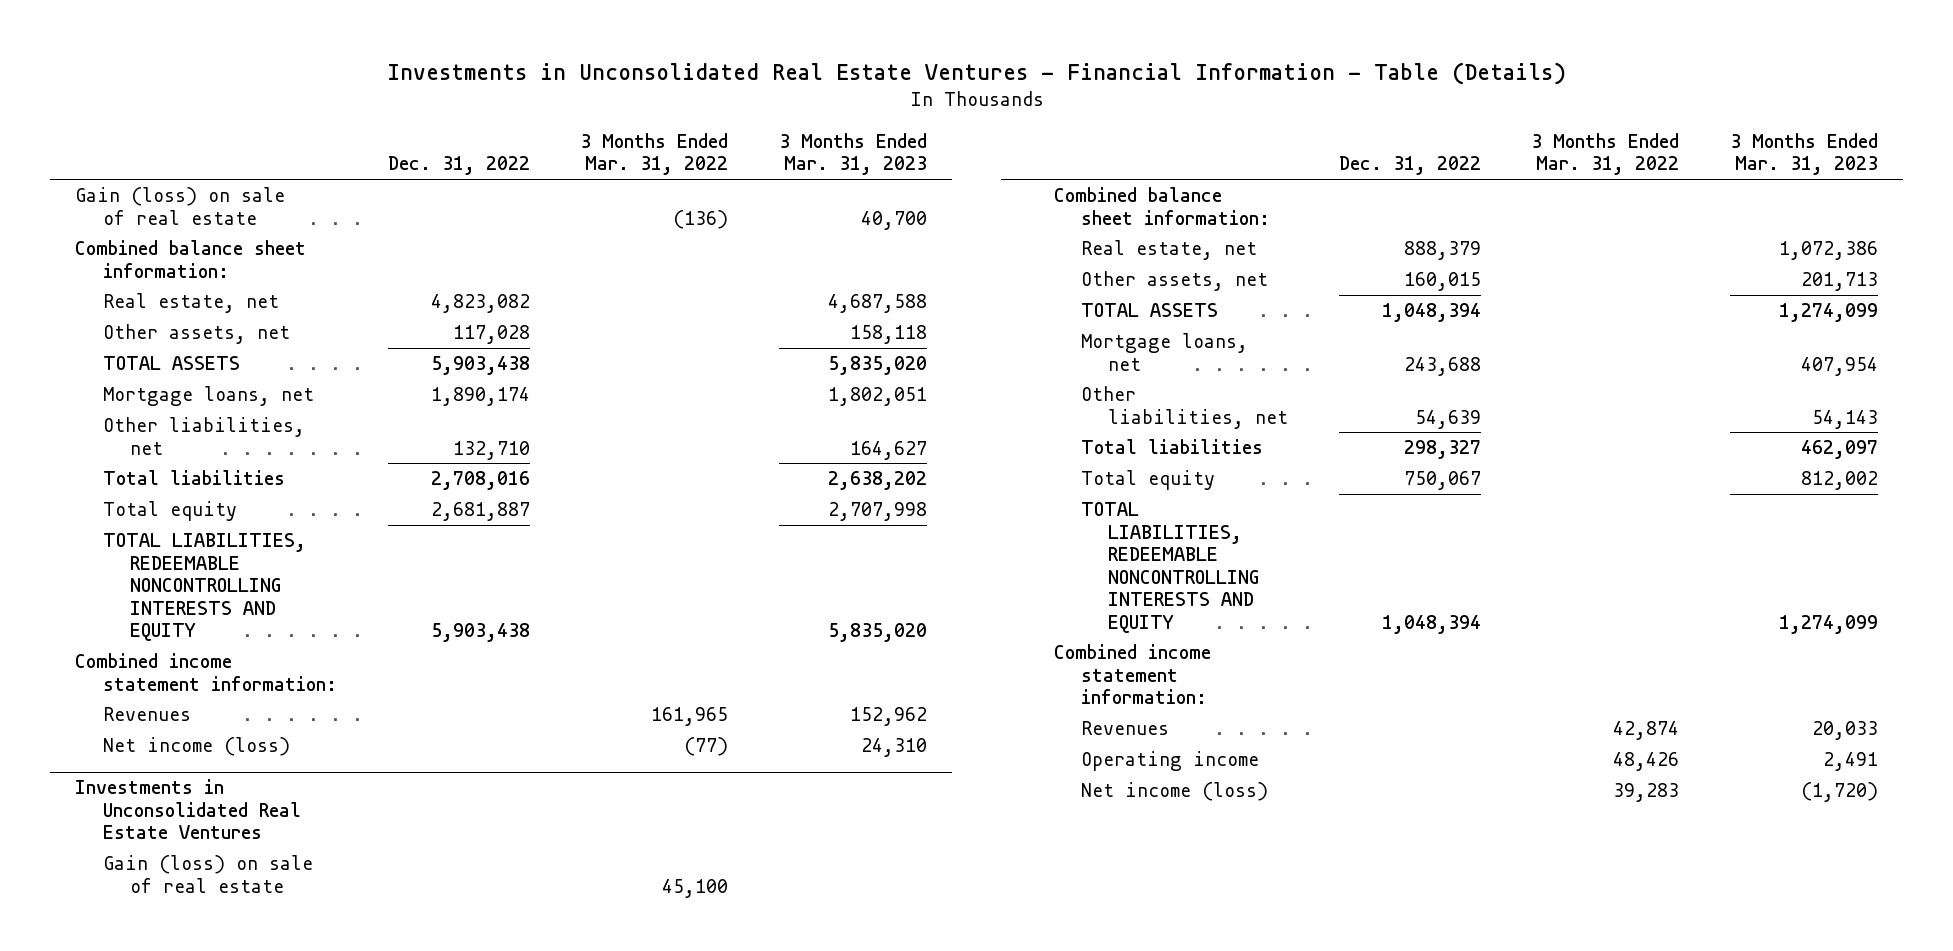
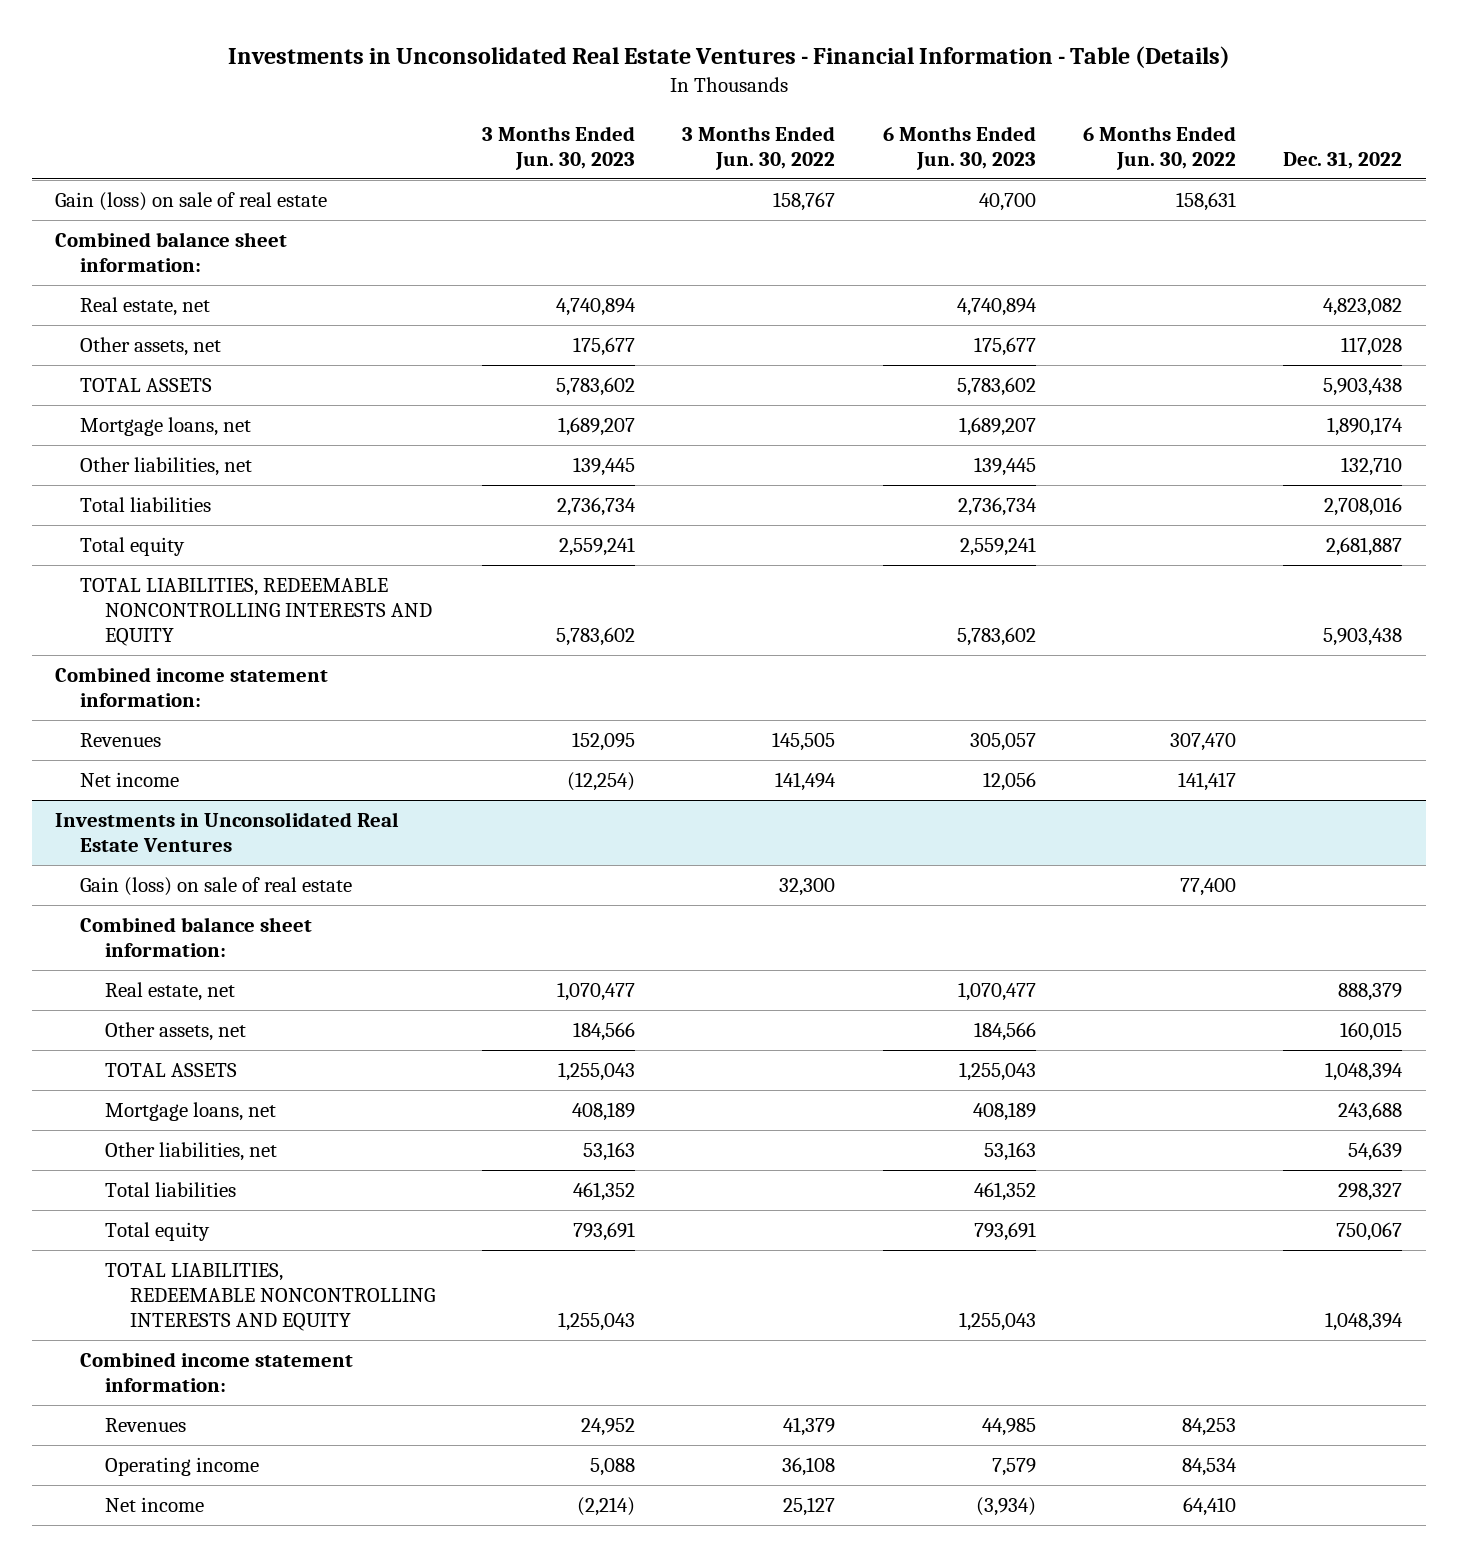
[580,132,729,176] 3 Months Ended Mar. 31, 2022 -> none
[779,132,928,176] 3 Months Ended Mar. 31, 2023 -> none
none -> [482,125,636,170] 3 Months Ended Jun. 30, 2023
none -> [682,125,836,170] 3 Months Ended Jun. 30, 2022
none -> [882,125,1036,170] 6 Months Ended Jun. 30, 2023
none -> [1082,125,1236,170] 6 Months Ended Jun. 30, 2022
[102,737,290,757] Net income (loss) -> [80,772,180,788] Net income
[1080,782,1268,802] Net income (loss) -> [105,1497,205,1513] Net income

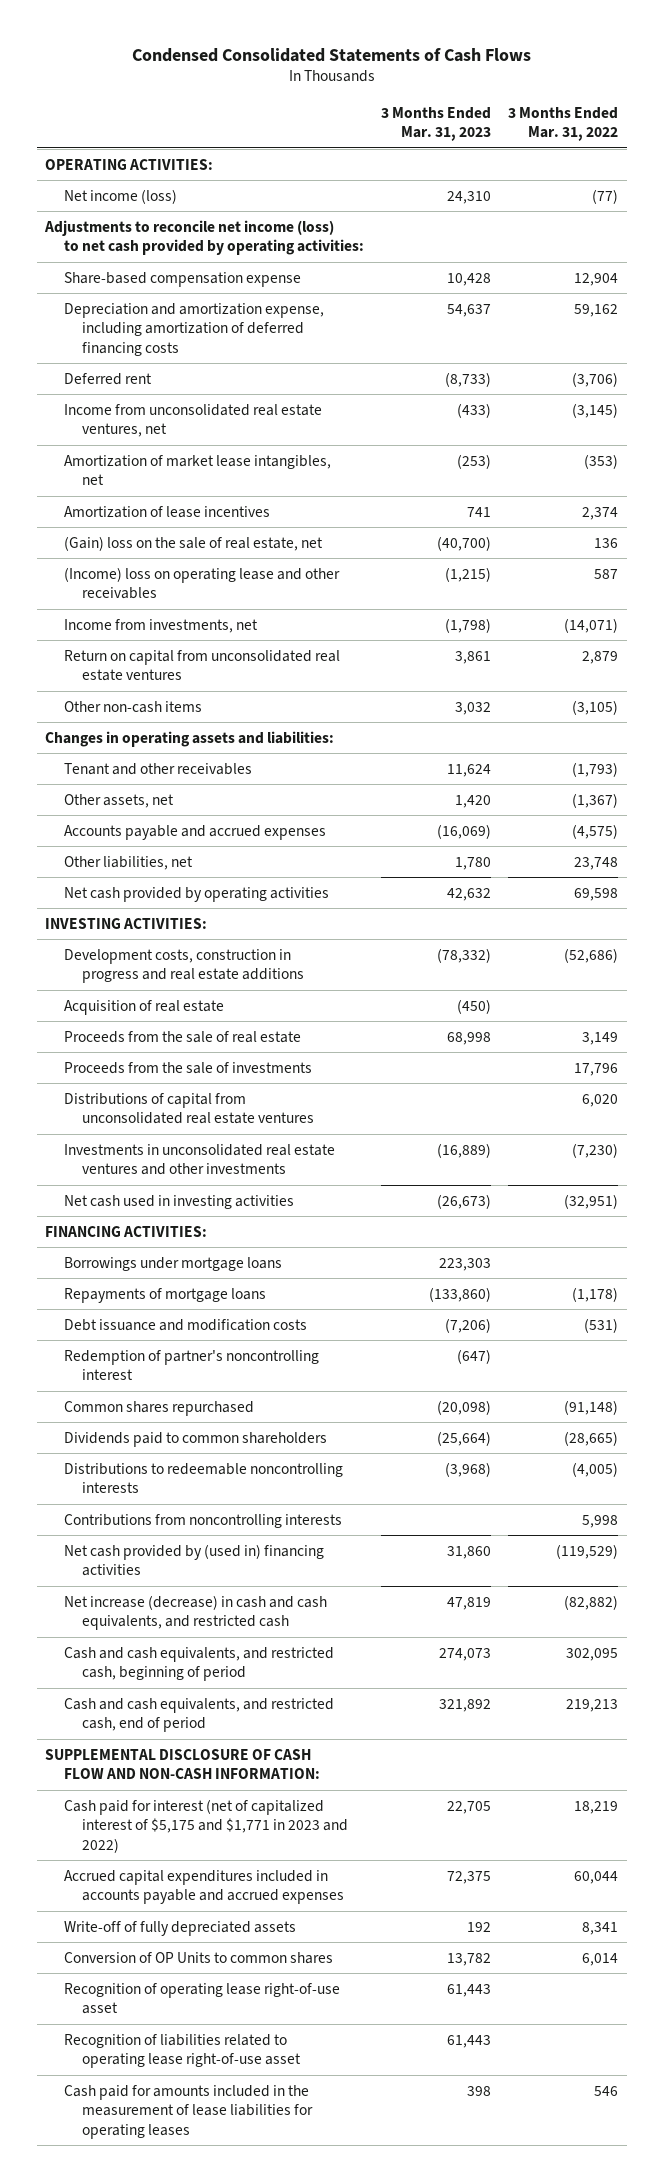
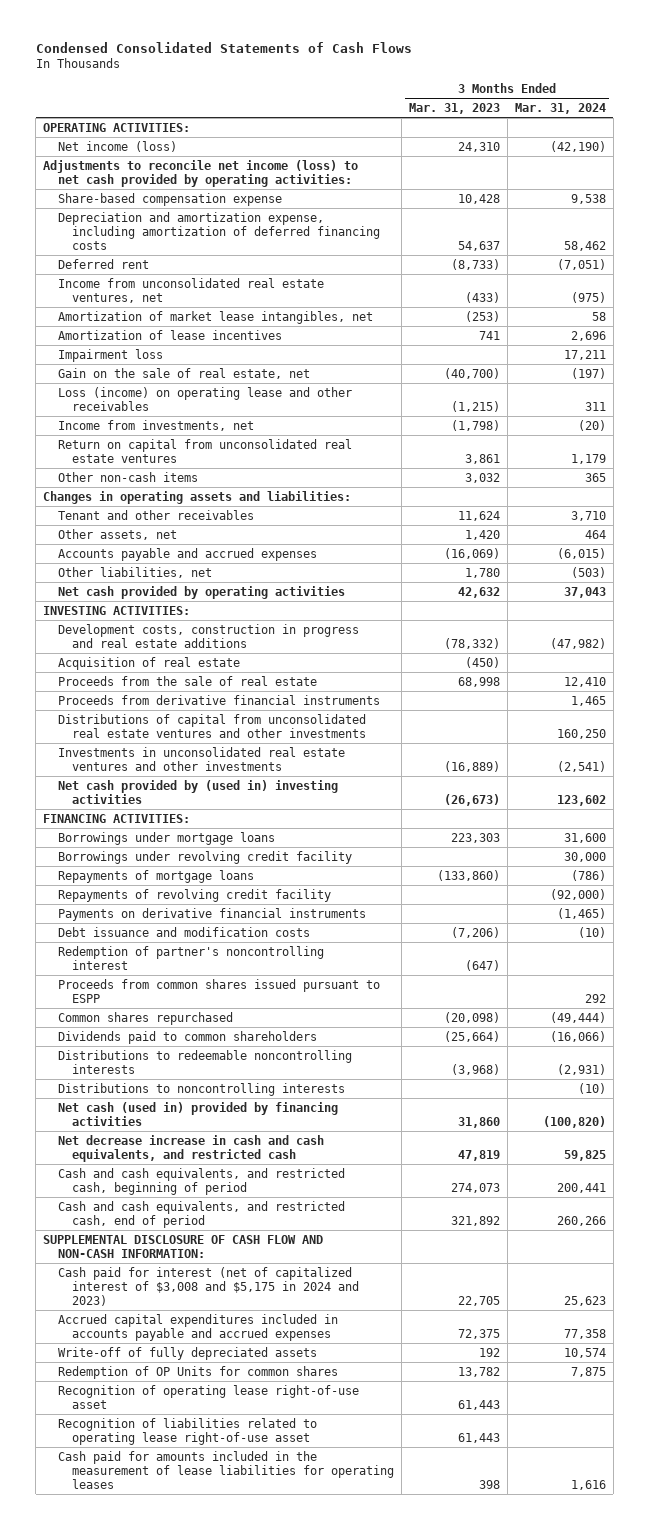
[508,106,619,142] 3 Months Ended Mar. 31, 2022 -> none
none -> [514,103,606,115] Mar. 31, 2024
none -> [57,348,163,362] Impairment loss
[63,535,323,551] (Gain) loss on the sale of real estate, net -> [57,367,310,379] Gain on the sale of real estate, net
[63,566,340,600] (Income) loss on operating lease and other receivables -> [57,386,352,411] Loss (income) on operating lease and other receivables
[63,1061,312,1074] Proceeds from the sale of investments -> none
none -> [57,694,380,705] Proceeds from derivative financial instruments
[63,1092,315,1125] Distributions of capital from unconsolidated real estate ventures -> [57,713,366,738] Distributions of capital from unconsolidated real estate ventures and other investments
[63,1194,294,1209] Net cash used in investing activities -> [57,779,338,804] Net cash provided by (used in) investing activities
none -> [57,850,352,864] Borrowings under revolving credit facility
none -> [57,888,331,902] Repayments of revolving credit facility
none -> [57,907,366,921] Payments on derivative financial instruments
none -> [57,978,380,1003] Proceeds from common shares issued pursuant to ESPP
[63,1513,342,1528] Contributions from noncontrolling interests -> none
none -> [57,1082,345,1096] Distributions to noncontrolling interests
[63,1543,324,1577] Net cash provided by (used in) financing activities -> [57,1101,338,1126] Net cash (used in) provided by financing activities
[63,1594,327,1631] Net increase (decrease) in cash and cash equivalents, and restricted cash -> [57,1134,324,1162] Net decrease increase in cash and cash equivalents, and restricted cash
[63,1798,349,1853] Cash paid for interest (net of capitalized interest of $5,175 and $1,771 in 2023 and 2022) -> [57,1266,359,1306] Cash paid for interest (net of capitalized interest of $3,008 and $5,175 in 2024 and 2023)
[63,1951,333,1964] Conversion of OP Units to common shares -> [57,1365,338,1379] Redemption of OP Units for common shares

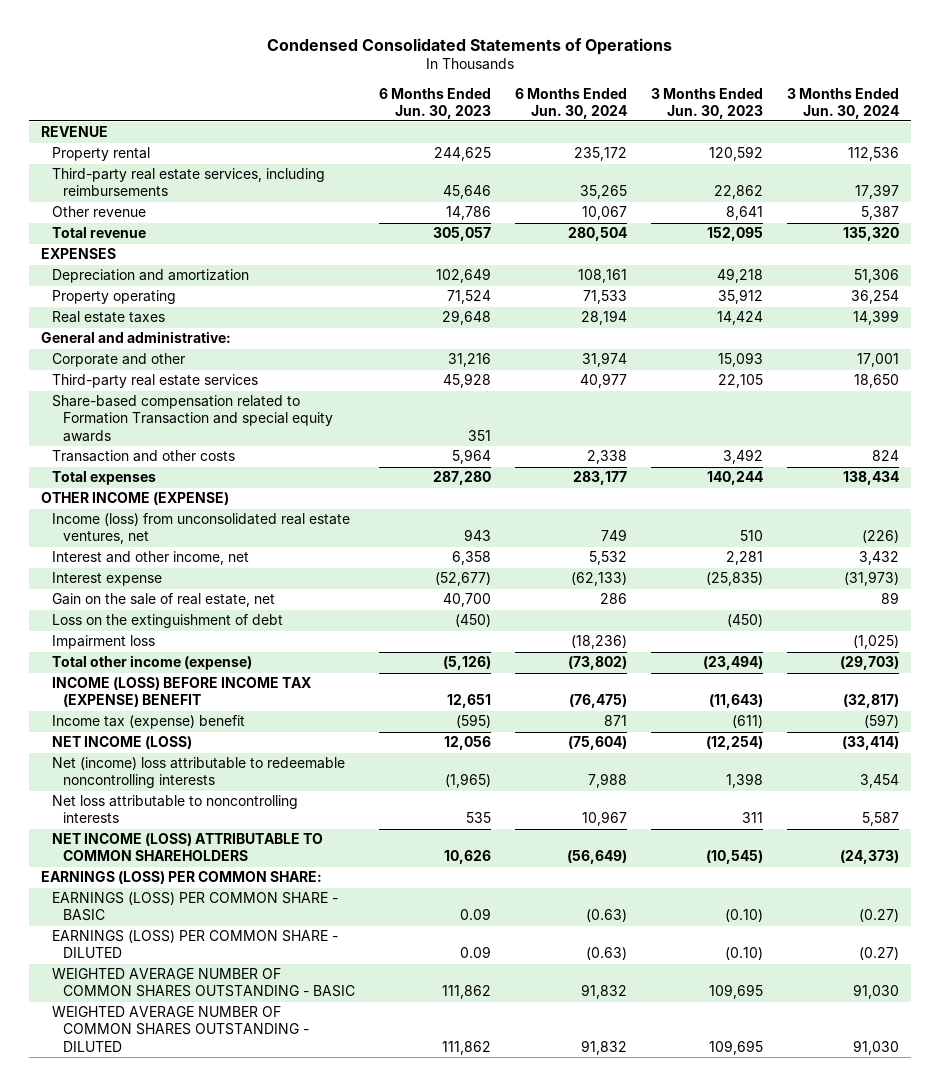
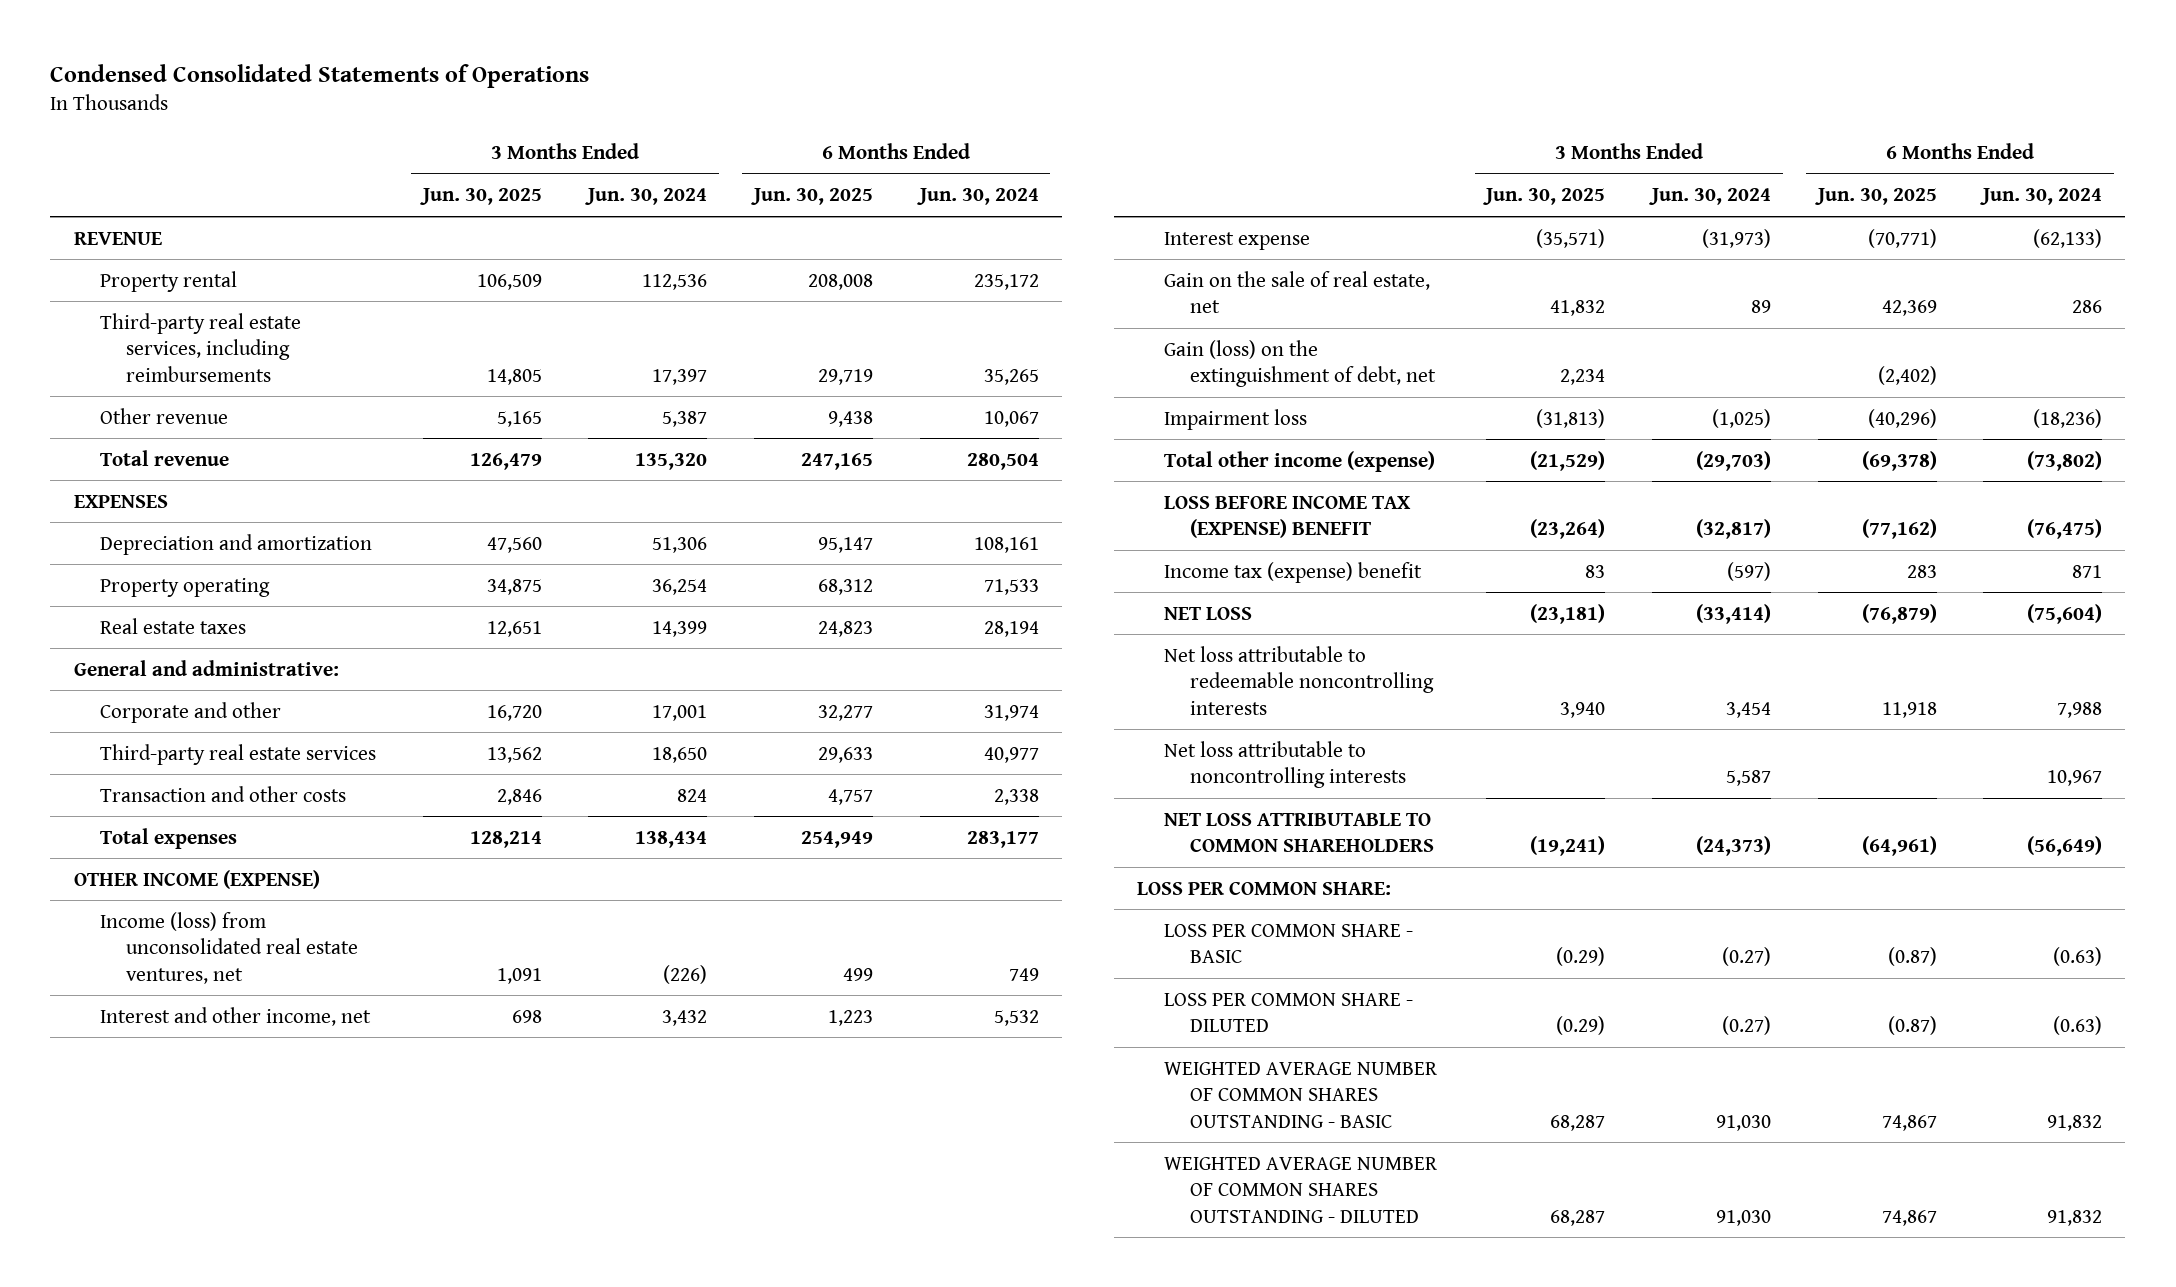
[379,87,492,119] 6 Months Ended Jun. 30, 2023 -> none
[651,87,764,119] 3 Months Ended Jun. 30, 2023 -> none
none -> [419,188,542,206] Jun. 30, 2025
none -> [750,188,873,206] Jun. 30, 2025
[52,395,334,442] Share-based compensation related to Formation Transaction and special equity awards -> none
[52,614,284,629] Loss on the extinguishment of debt -> [1163,339,1437,388] Gain (loss) on the extinguishment of debt, net
[52,677,312,708] INCOME (LOSS) BEFORE INCOME TAX (EXPENSE) BENEFIT -> [1163,495,1411,539] LOSS BEFORE INCOME TAX (EXPENSE) BENEFIT
[52,736,193,750] NET INCOME (LOSS) -> [1163,606,1252,620] NET LOSS
[52,757,346,789] Net (income) loss attributable to redeemable noncontrolling interests -> [1163,645,1435,715] Net loss attributable to redeemable noncontrolling interests
[52,833,324,862] NET INCOME (LOSS) ATTRIBUTABLE TO COMMON SHAREHOLDERS -> [1163,812,1435,853] NET LOSS ATTRIBUTABLE TO COMMON SHAREHOLDERS
[41,871,323,885] EARNINGS (LOSS) PER COMMON SHARE: -> [1137,881,1392,895] LOSS PER COMMON SHARE:
[52,892,339,922] EARNINGS (LOSS) PER COMMON SHARE - BASIC -> [1163,923,1413,964] LOSS PER COMMON SHARE - BASIC
[52,930,339,959] EARNINGS (LOSS) PER COMMON SHARE - DILUTED -> [1163,992,1413,1033] LOSS PER COMMON SHARE - DILUTED

